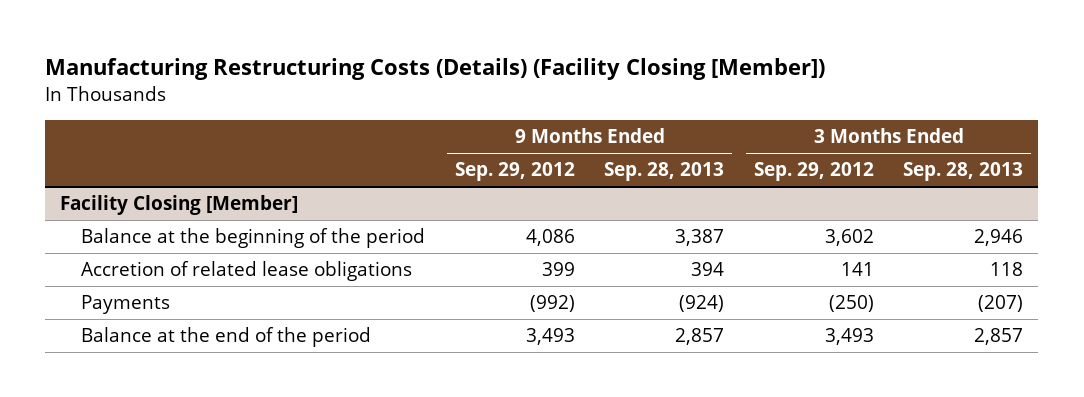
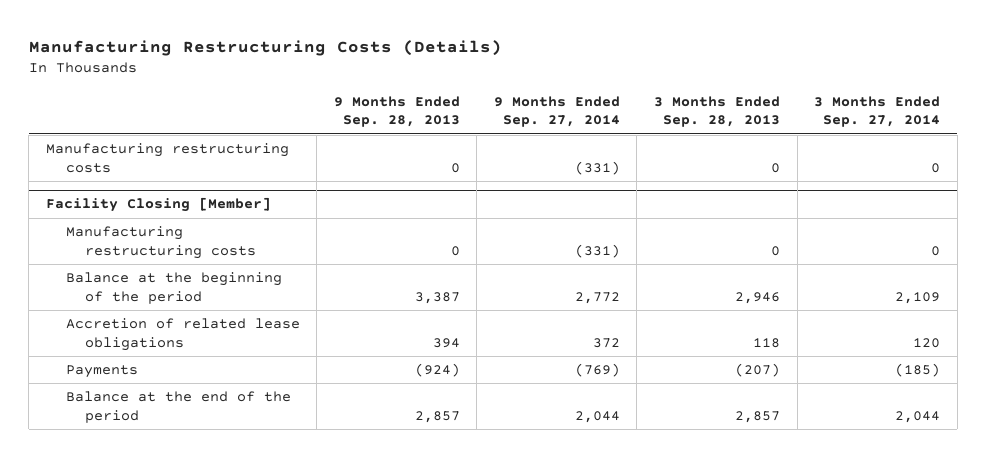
[45,58,826,81] Manufacturing Restructuring Costs (Details) (Facility Closing [Member]) -> [28,40,502,57] Manufacturing Restructuring Costs (Details)
[454,162,575,182] Sep. 29, 2012 -> none
[753,162,874,182] Sep. 29, 2012 -> none
none -> [493,95,620,128] 9 Months Ended Sep. 27, 2014
none -> [814,95,941,128] 3 Months Ended Sep. 27, 2014
none -> [45,143,289,173] Manufacturing restructuring costs
none -> [65,226,257,259] Manufacturing restructuring costs

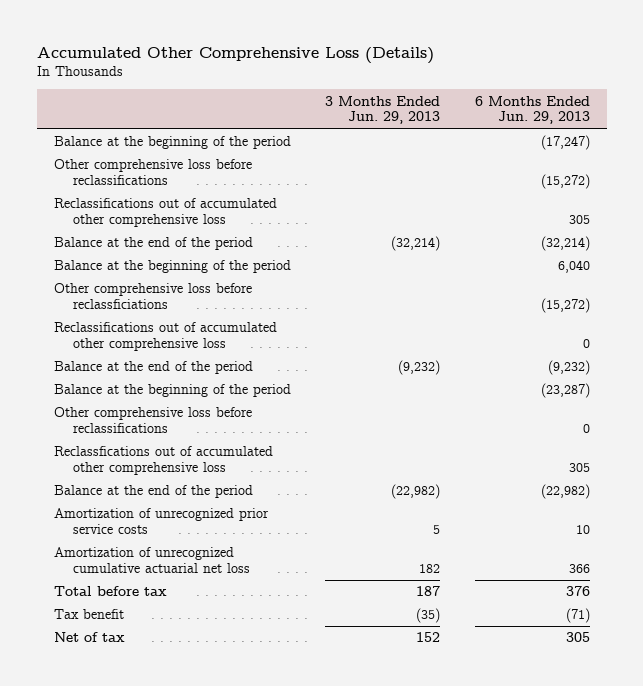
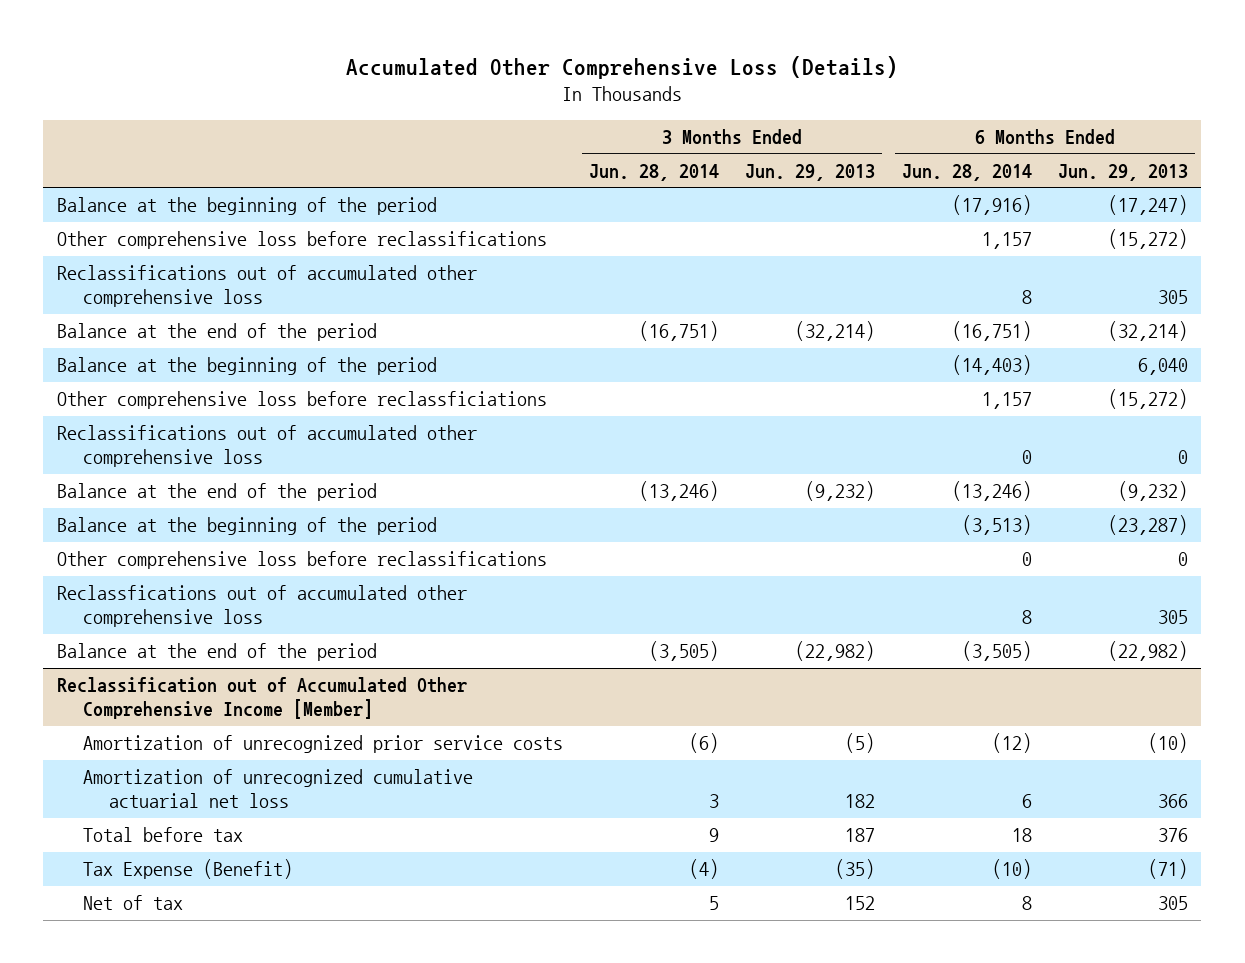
none -> [588,163,719,181] Jun. 28, 2014
none -> [901,163,1032,181] Jun. 28, 2014
none -> [56,677,467,720] Reclassification out of Accumulated Other Comprehensive Income [Member]
[433,525,441,535] 5 -> [845,733,876,754] (5)
[575,525,590,535] 10 -> [1148,733,1189,754] (10)
[53,609,124,620] Tax benefit -> [82,859,293,880] Tax Expense (Benefit)

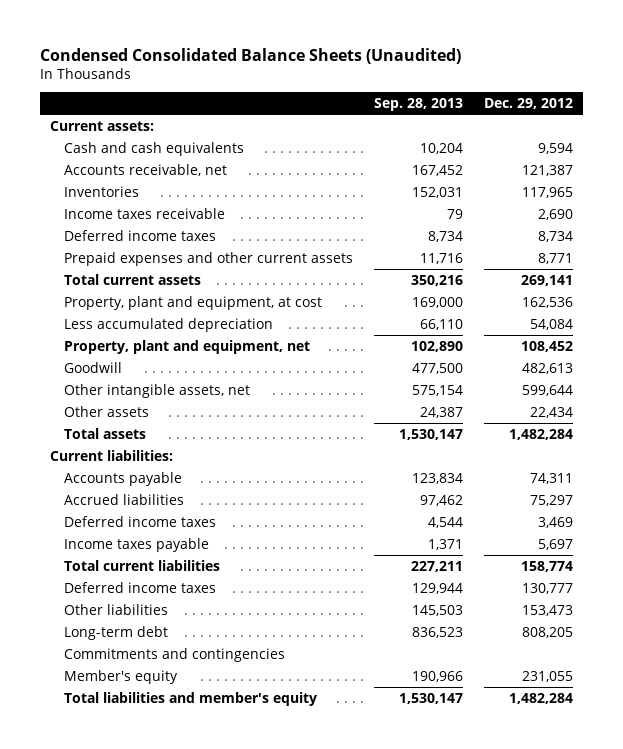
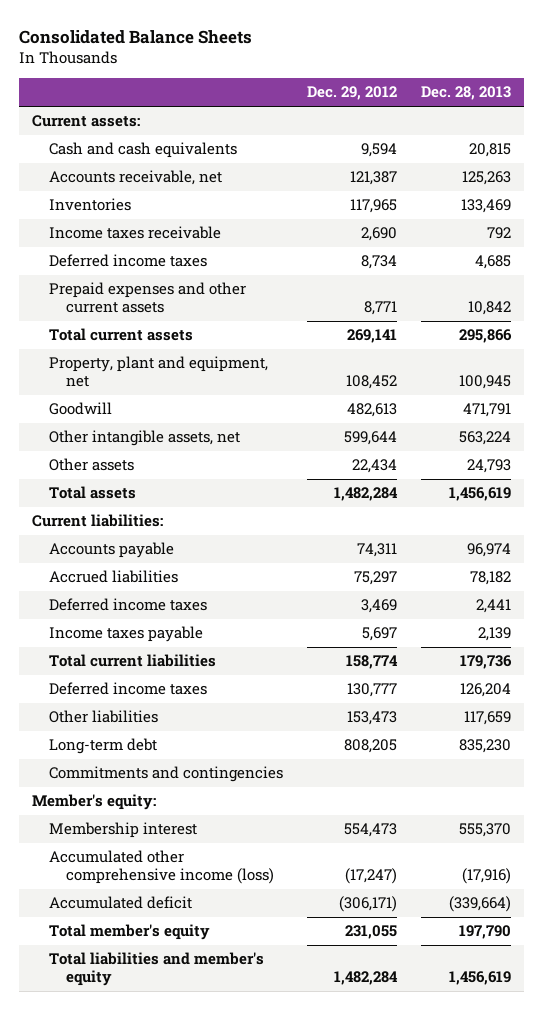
[39,47,461,64] Condensed Consolidated Balance Sheets (Unaudited) -> [19,29,253,44] Consolidated Balance Sheets
[373,97,463,111] Sep. 28, 2013 -> none
none -> [421,86,512,101] Dec. 28, 2013
[64,295,323,310] Property, plant and equipment, at cost -> none
[64,317,274,332] Less accumulated depreciation -> none
none -> [31,794,156,811] Member's equity:
none -> [48,822,197,839] Membership interest
none -> [48,850,274,885] Accumulated other comprehensive income (loss)
none -> [48,896,192,910] Accumulated deficit
[64,669,179,684] Member's equity -> [48,924,210,941] Total member's equity

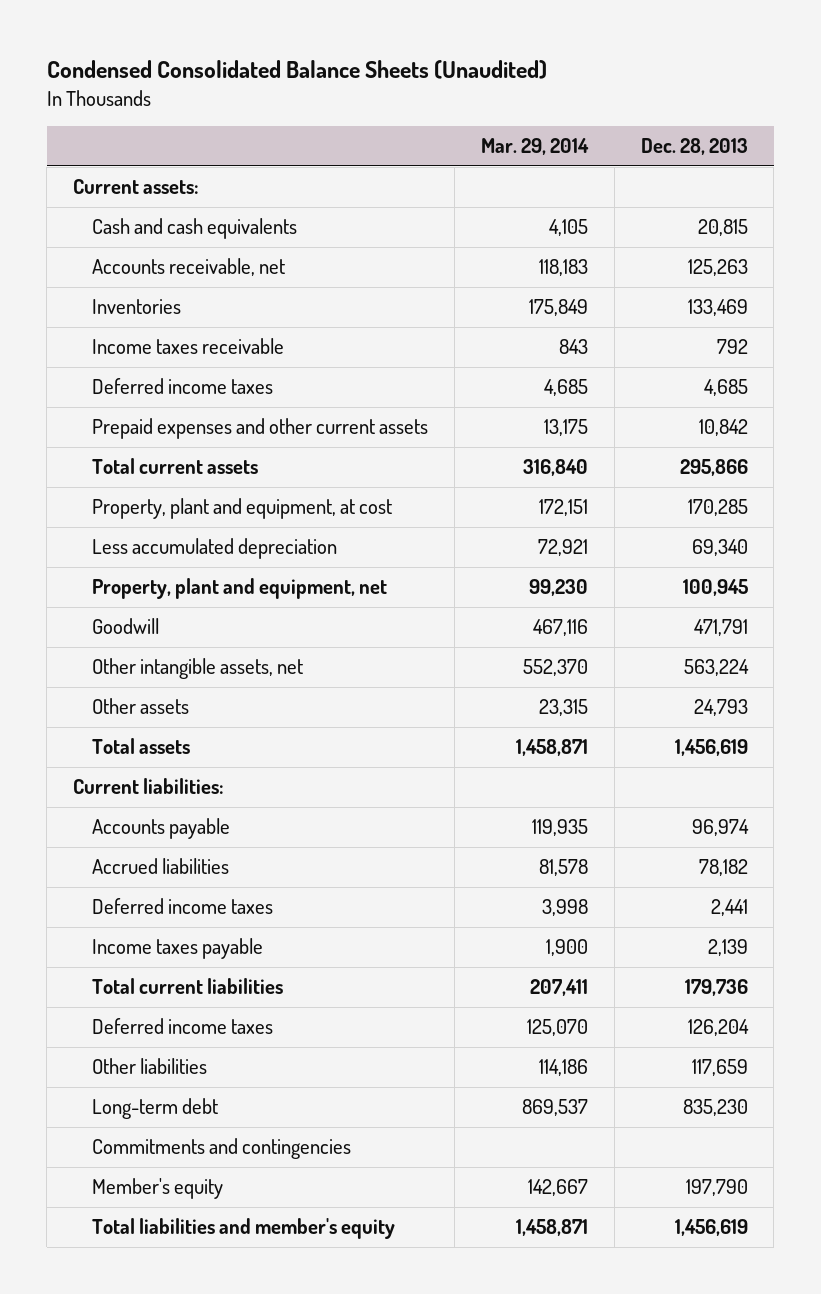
[19,29,253,44] Consolidated Balance Sheets -> [46,60,547,80] Condensed Consolidated Balance Sheets (Unaudited)
[307,86,398,101] Dec. 29, 2012 -> none
none -> [480,138,589,156] Mar. 29, 2014
none -> [92,498,393,520] Property, plant and equipment, at cost
none -> [92,538,338,560] Less accumulated depreciation
[31,794,156,811] Member's equity: -> none
[48,822,197,839] Membership interest -> none
[48,850,274,885] Accumulated other comprehensive income (loss) -> none
[48,896,192,910] Accumulated deficit -> none
[48,924,210,941] Total member's equity -> [92,1178,224,1200] Member's equity

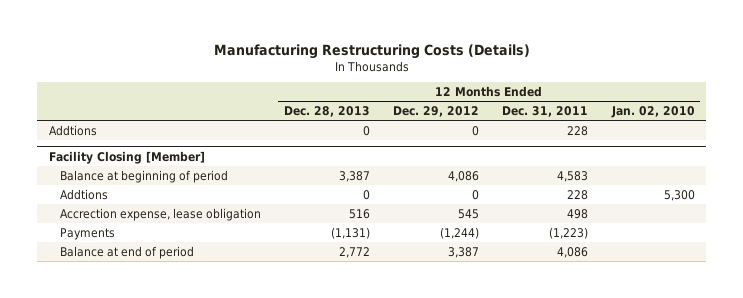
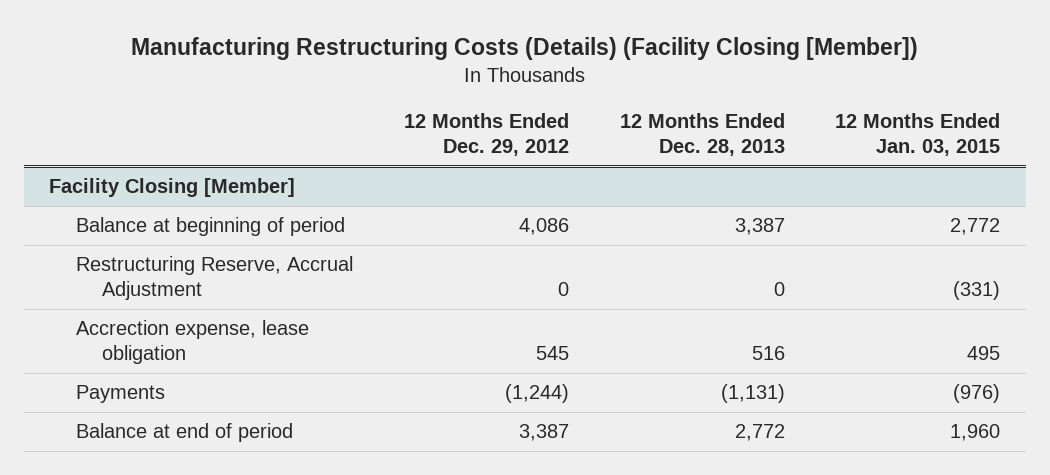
[213,43,530,59] Manufacturing Restructuring Costs (Details) -> [130,36,918,60] Manufacturing Restructuring Costs (Details) (Facility Closing [Member])
[502,105,589,117] Dec. 31, 2011 -> none
[610,105,695,118] Jan. 02, 2010 -> none
none -> [835,112,1001,156] 12 Months Ended Jan. 03, 2015
[48,124,97,136] Addtions -> none
[59,188,108,200] Addtions -> none
none -> [75,256,353,301] Restructuring Reserve, Accrual Adjustment

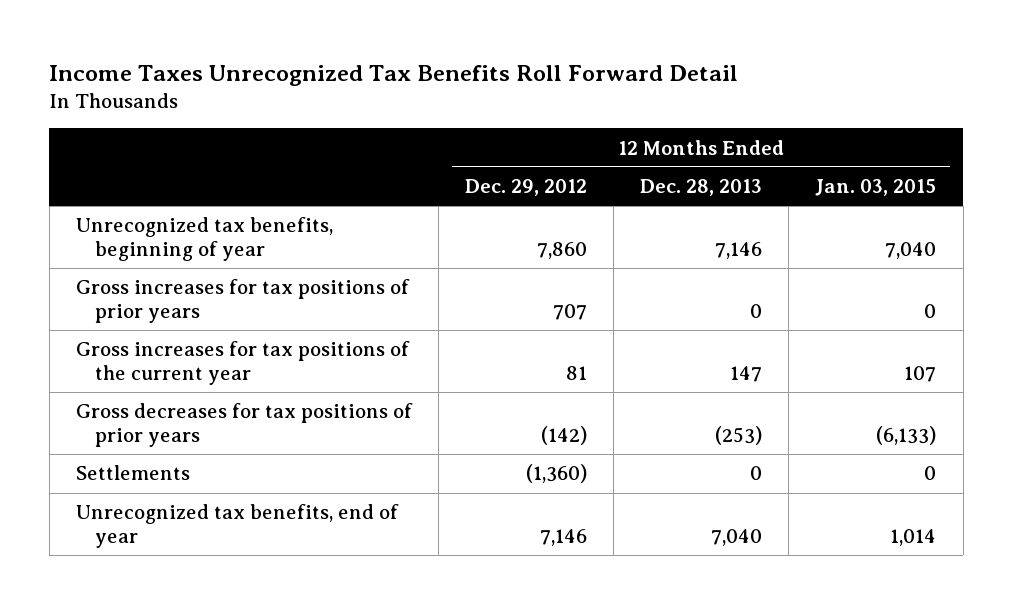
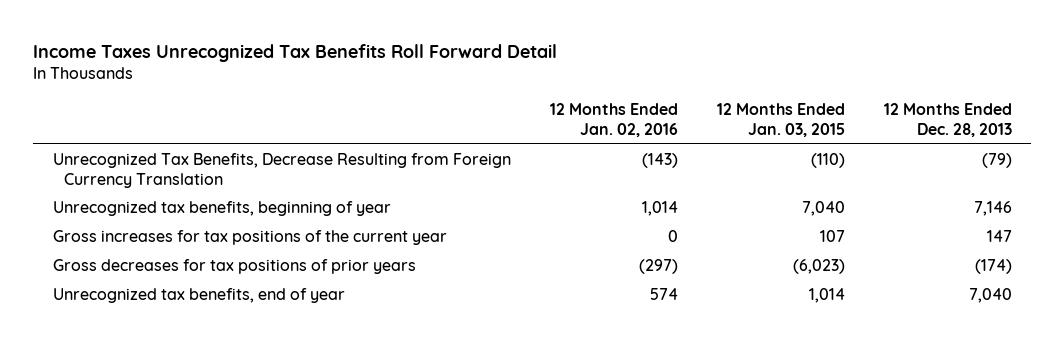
[464,179,587,197] Dec. 29, 2012 -> none
none -> [549,103,678,137] 12 Months Ended Jan. 02, 2016
none -> [52,153,511,188] Unrecognized Tax Benefits, Decrease Resulting from Foreign Currency Translation
[75,279,410,323] Gross increases for tax positions of prior years -> none
[75,465,190,481] Settlements -> none
[715,425,763,445] (253) -> [974,259,1012,275] (174)
[876,425,937,445] (6,133) -> [792,259,845,275] (6,023)

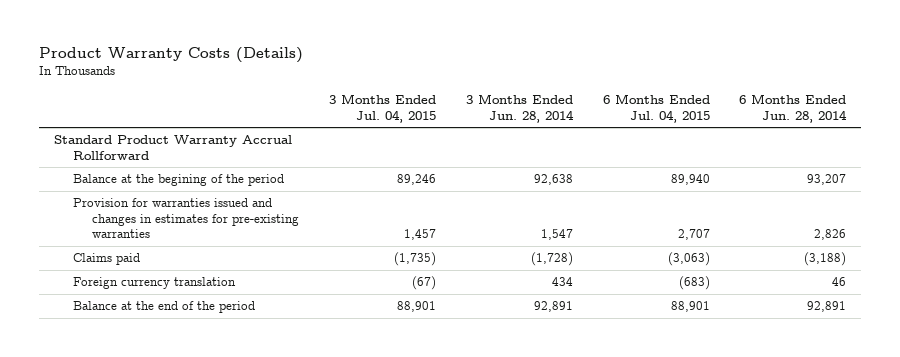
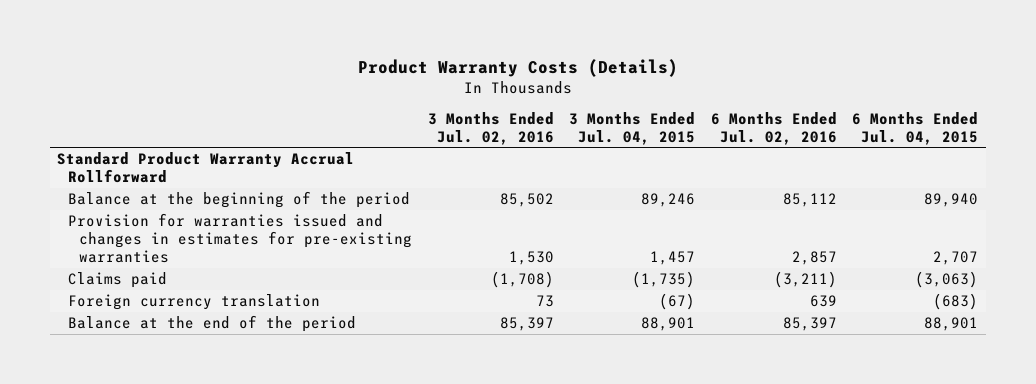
[465,94,574,123] 3 Months Ended Jun. 28, 2014 -> none
[739,94,848,123] 6 Months Ended Jun. 28, 2014 -> none
none -> [427,111,554,145] 3 Months Ended Jul. 02, 2016
none -> [710,111,837,145] 6 Months Ended Jul. 02, 2016
[72,174,284,187] Balance at the begining of the period -> [68,191,411,209] Balance at the beginning of the period

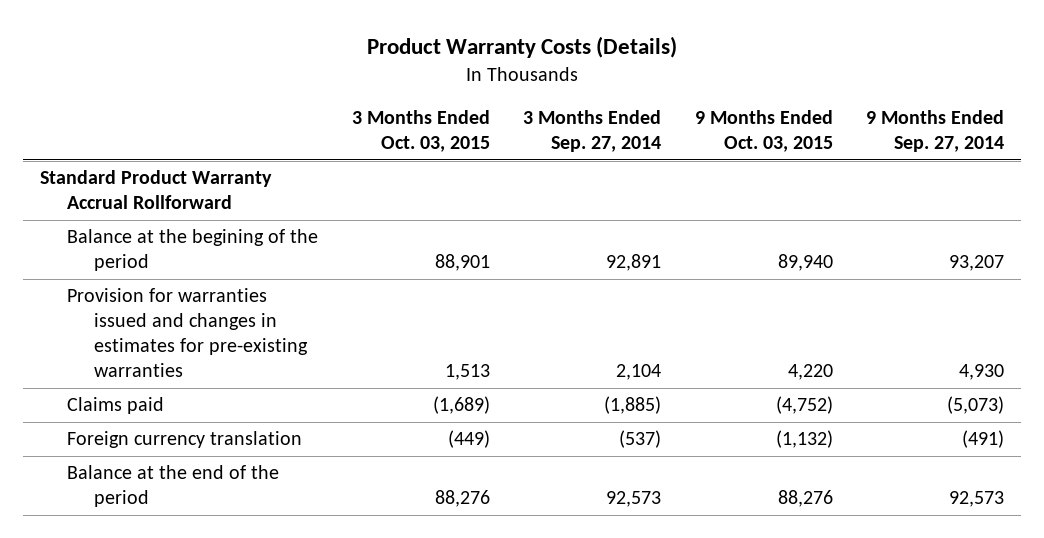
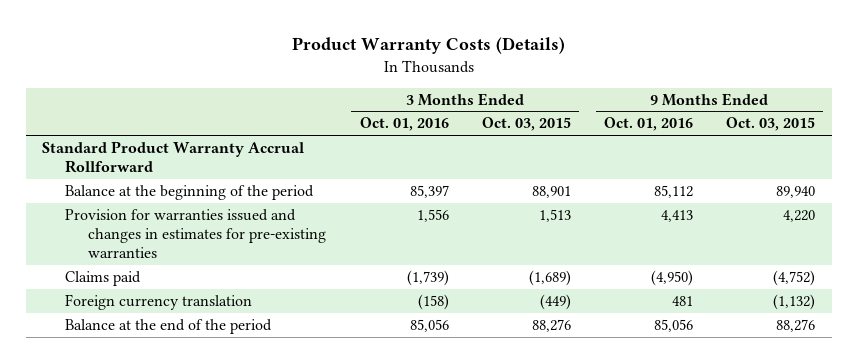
[523,110,662,153] 3 Months Ended Sep. 27, 2014 -> none
[866,110,1005,153] 9 Months Ended Sep. 27, 2014 -> none
none -> [359,117,449,132] Oct. 01, 2016
none -> [603,117,693,132] Oct. 01, 2016
[67,229,319,272] Balance at the begining of the period -> [65,185,315,201] Balance at the beginning of the period

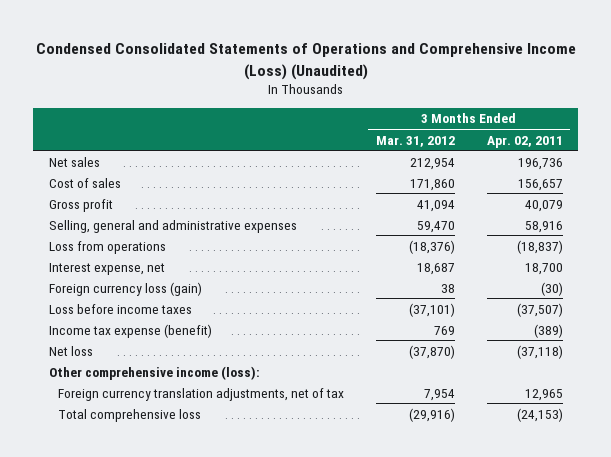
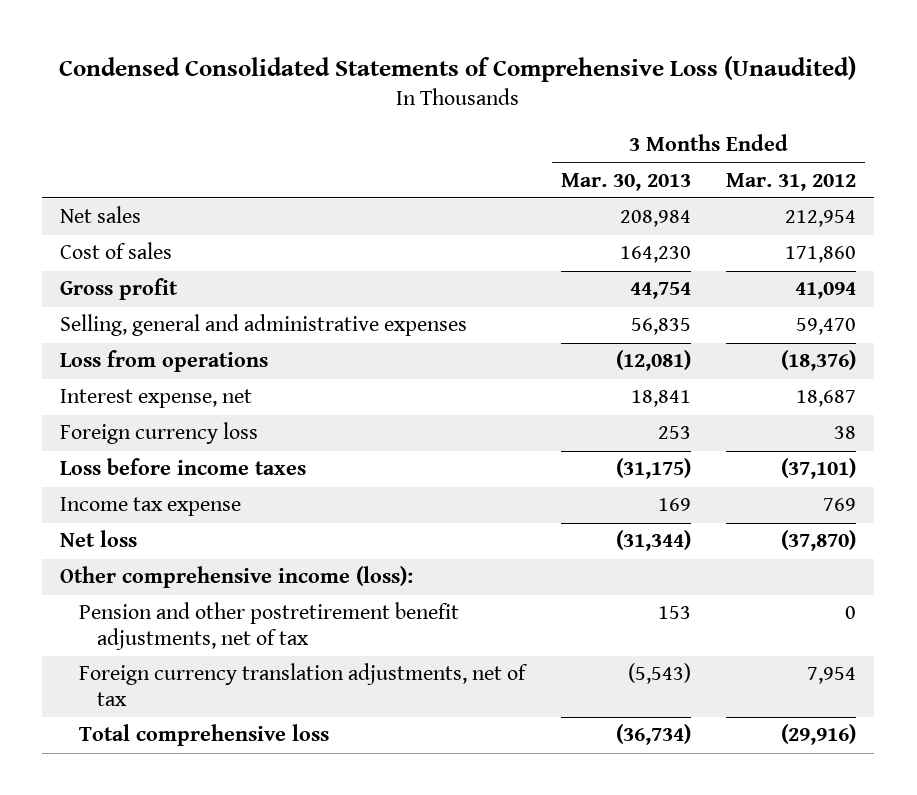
[35,43,576,80] Condensed Consolidated Statements of Operations and Comprehensive Income (Loss) (Unaudited) -> [59,55,857,82] Condensed Consolidated Statements of Comprehensive Loss (Unaudited)
[486,135,563,148] Apr. 02, 2011 -> none
none -> [560,172,691,191] Mar. 30, 2013
[48,281,202,296] Foreign currency loss (gain) -> [60,422,259,445] Foreign currency loss
[48,323,212,338] Income tax expense (benefit) -> [60,497,242,517] Income tax expense
none -> [78,602,459,650] Pension and other postretirement benefit adjustments, net of tax

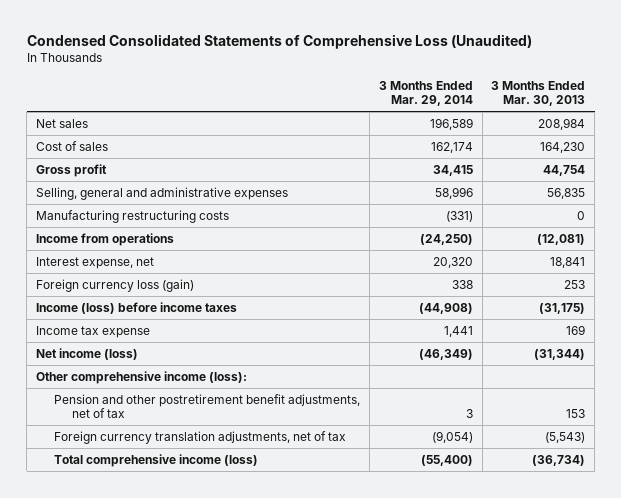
[726,172,857,191] Mar. 31, 2012 -> none
none -> [378,81,473,107] 3 Months Ended Mar. 29, 2014
none -> [35,209,229,223] Manufacturing restructuring costs
[60,350,269,373] Loss from operations -> [35,232,174,246] Income from operations
[60,422,259,445] Foreign currency loss -> [35,278,194,292] Foreign currency loss (gain)
[60,458,307,476] Loss before income taxes -> [35,301,237,314] Income (loss) before income taxes
[60,530,138,548] Net loss -> [35,347,138,360] Net income (loss)
[78,724,329,747] Total comprehensive loss -> [53,453,258,467] Total comprehensive income (loss)

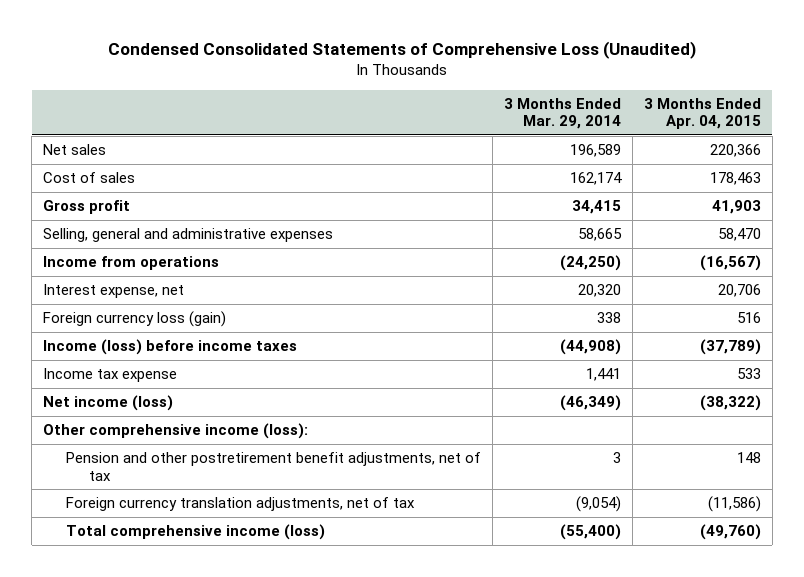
[491,81,586,107] 3 Months Ended Mar. 30, 2013 -> none
none -> [643,97,761,130] 3 Months Ended Apr. 04, 2015
[35,209,229,223] Manufacturing restructuring costs -> none
[434,186,473,199] 58,996 -> [577,228,622,242] 58,665

